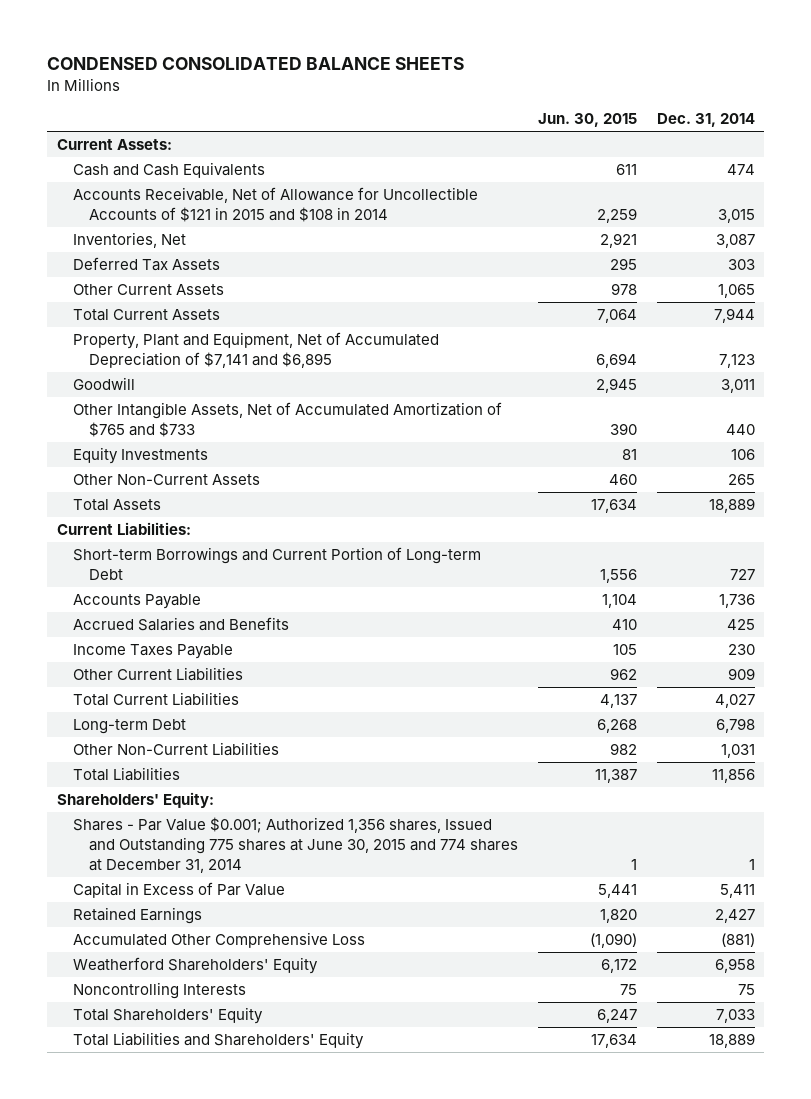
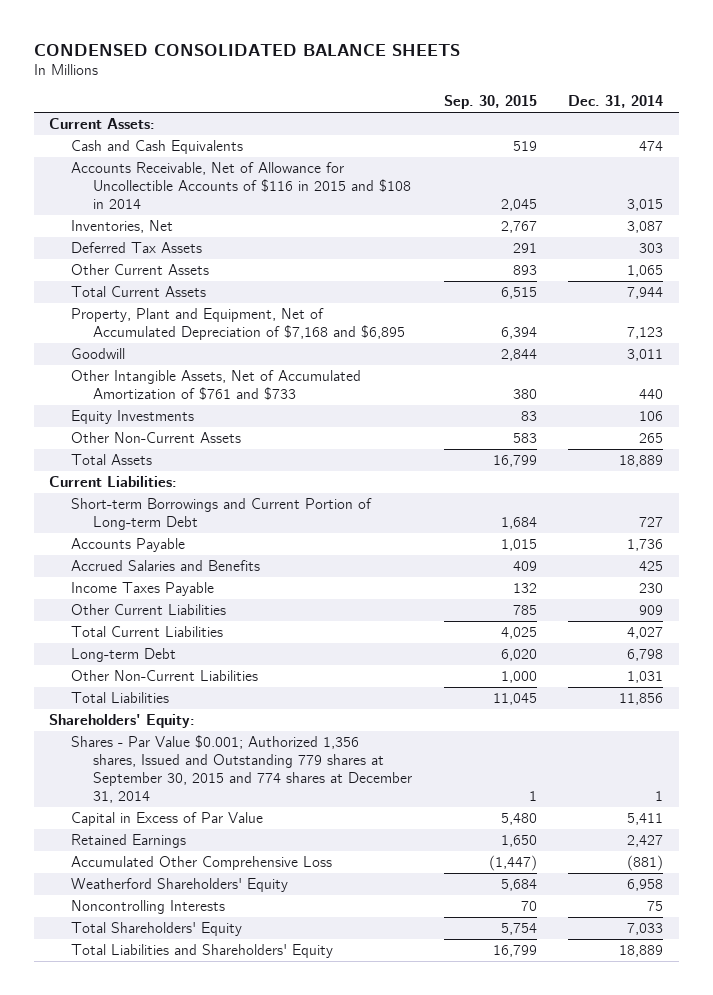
[537,113,637,128] Jun. 30, 2015 -> none
none -> [443,94,537,109] Sep. 30, 2015
[72,187,478,222] Accounts Receivable, Net of Allowance for Uncollectible Accounts of $121 in 2015 and $108 in 2014 -> [71,162,411,210] Accounts Receivable, Net of Allowance for Uncollectible Accounts of $116 in 2015 and $108 in 2014
[72,332,439,368] Property, Plant and Equipment, Net of Accumulated Depreciation of $7,141 and $6,895 -> [71,308,405,341] Property, Plant and Equipment, Net of Accumulated Depreciation of $7,168 and $6,895
[72,402,502,437] Other Intangible Assets, Net of Accumulated Amortization of $765 and $733 -> [71,370,362,401] Other Intangible Assets, Net of Accumulated Amortization of $761 and $733
[72,817,519,873] Shares - Par Value $0.001; Authorized 1,356 shares, Issued and Outstanding 775 shares at June 30, 2015 and 774 shares at December 31, 2014 -> [71,735,412,804] Shares - Par Value $0.001; Authorized 1,356 shares, Issued and Outstanding 779 shares at September 30, 2015 and 774 shares at December 31, 2014

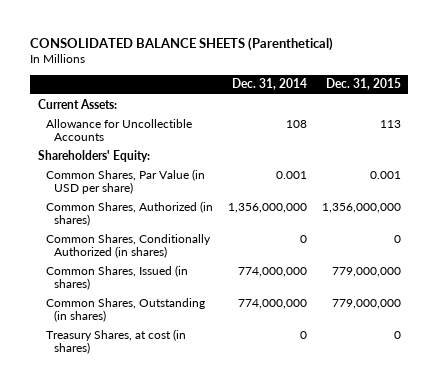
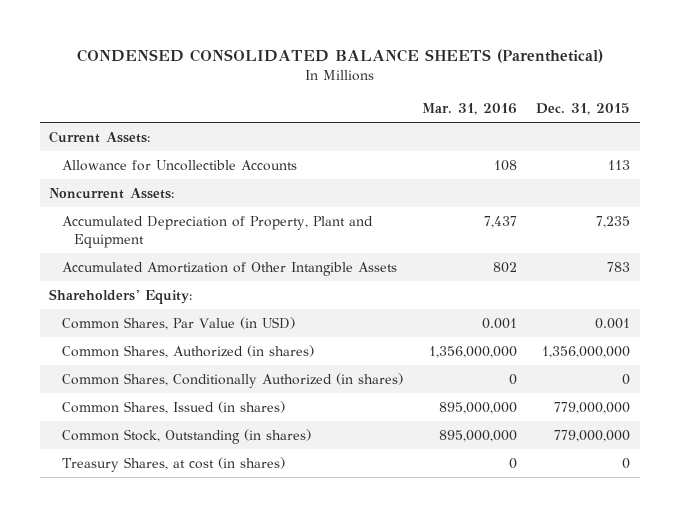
[30,37,334,52] CONSOLIDATED BALANCE SHEETS (Parenthetical) -> [76,49,603,64] CONDENSED CONSOLIDATED BALANCE SHEETS (Parenthetical)
[231,78,307,91] Dec. 31, 2014 -> none
none -> [421,103,517,116] Mar. 31, 2016
none -> [49,187,175,199] Noncurrent Assets:
none -> [61,215,373,248] Accumulated Depreciation of Property, Plant and Equipment
none -> [61,261,397,276] Accumulated Amortization of Other Intangible Assets
[45,168,205,195] Common Shares, Par Value (in USD per share) -> [61,316,295,330] Common Shares, Par Value (in USD)
[45,297,205,323] Common Shares, Outstanding (in shares) -> [61,428,311,444] Common Stock, Outstanding (in shares)

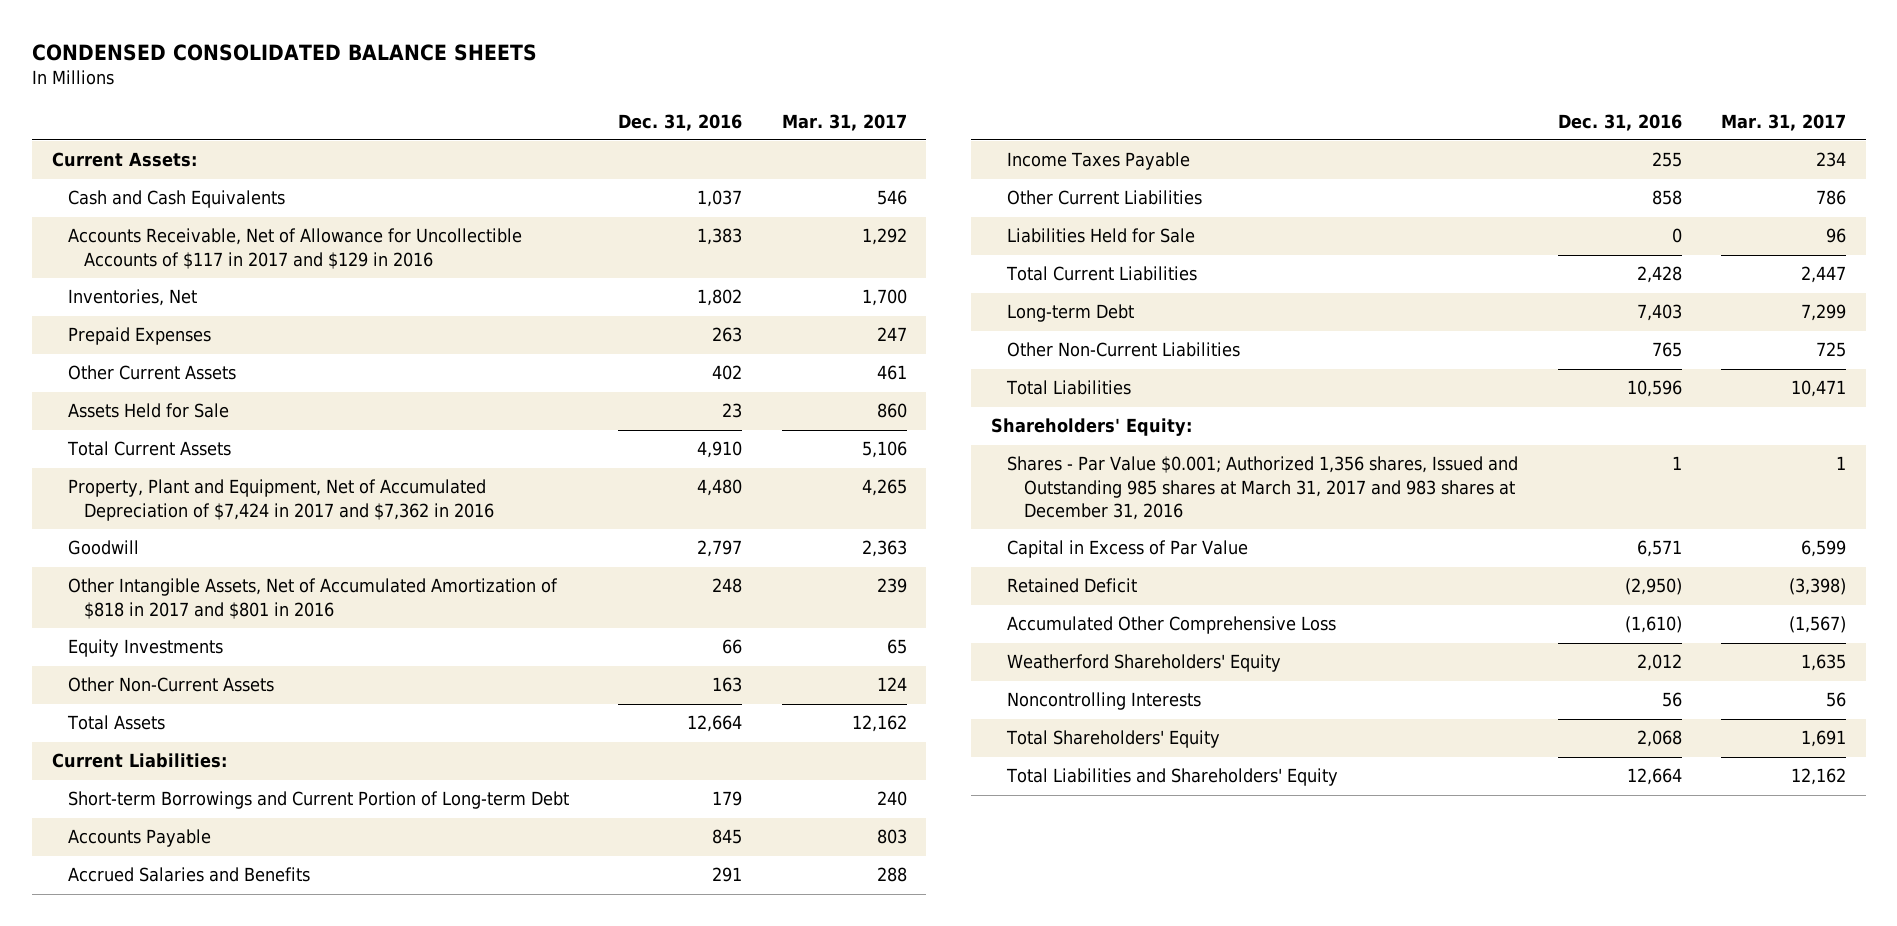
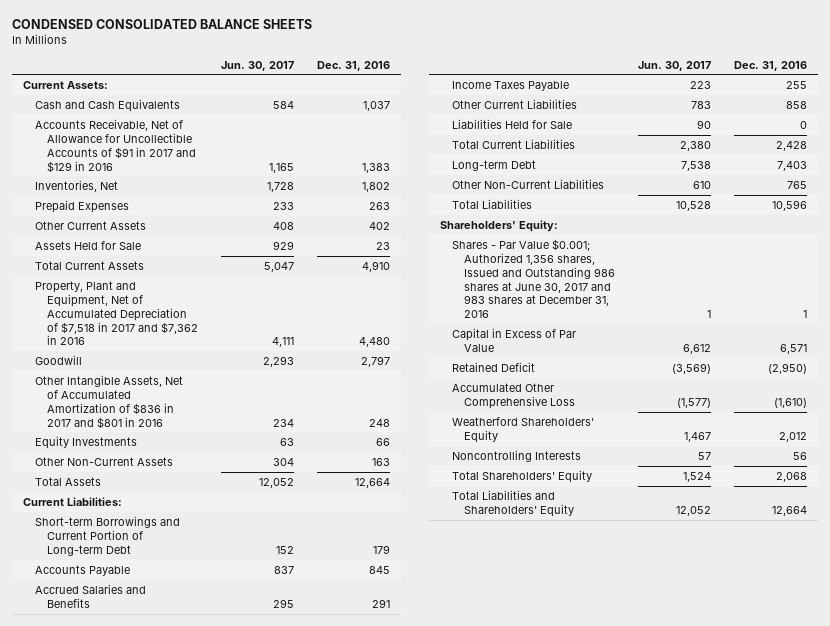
[781,113,907,131] Mar. 31, 2017 -> none
none -> [220,60,294,71] Jun. 30, 2017
[67,228,522,269] Accounts Receivable, Net of Allowance for Uncollectible Accounts of $117 in 2017 and $129 in 2016 -> [35,118,196,173] Accounts Receivable, Net of Allowance for Uncollectible Accounts of $91 in 2017 and $129 in 2016
[67,479,495,521] Property, Plant and Equipment, Net of Accumulated Depreciation of $7,424 in 2017 and $7,362 in 2016 -> [35,280,198,346] Property, Plant and Equipment, Net of Accumulated Depreciation of $7,518 in 2017 and $7,362 in 2016
[67,578,558,619] Other Intangible Assets, Net of Accumulated Amortization of $818 in 2017 and $801 in 2016 -> [35,374,184,429] Other Intangible Assets, Net of Accumulated Amortization of $836 in 2017 and $801 in 2016
[1007,456,1519,521] Shares - Par Value $0.001; Authorized 1,356 shares, Issued and Outstanding 985 shares at March 31, 2017 and 983 shares at December 31, 2016 -> [452,238,615,319] Shares - Par Value $0.001; Authorized 1,356 shares, Issued and Outstanding 986 shares at June 30, 2017 and 983 shares at December 31, 2016

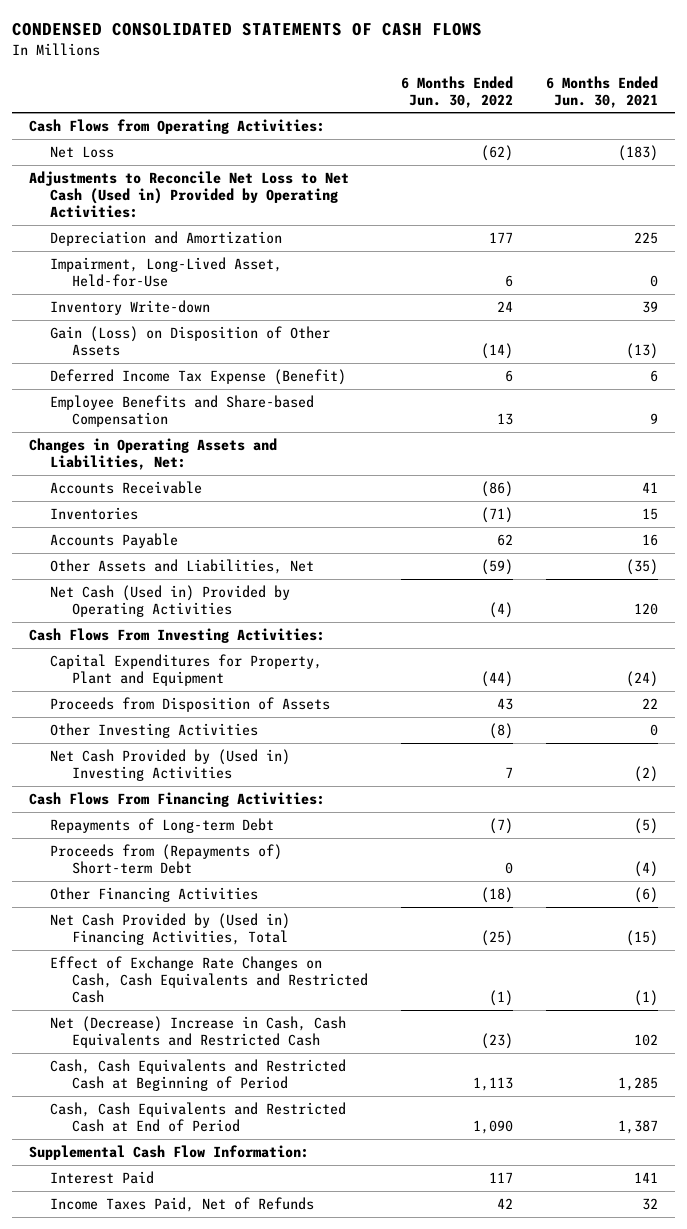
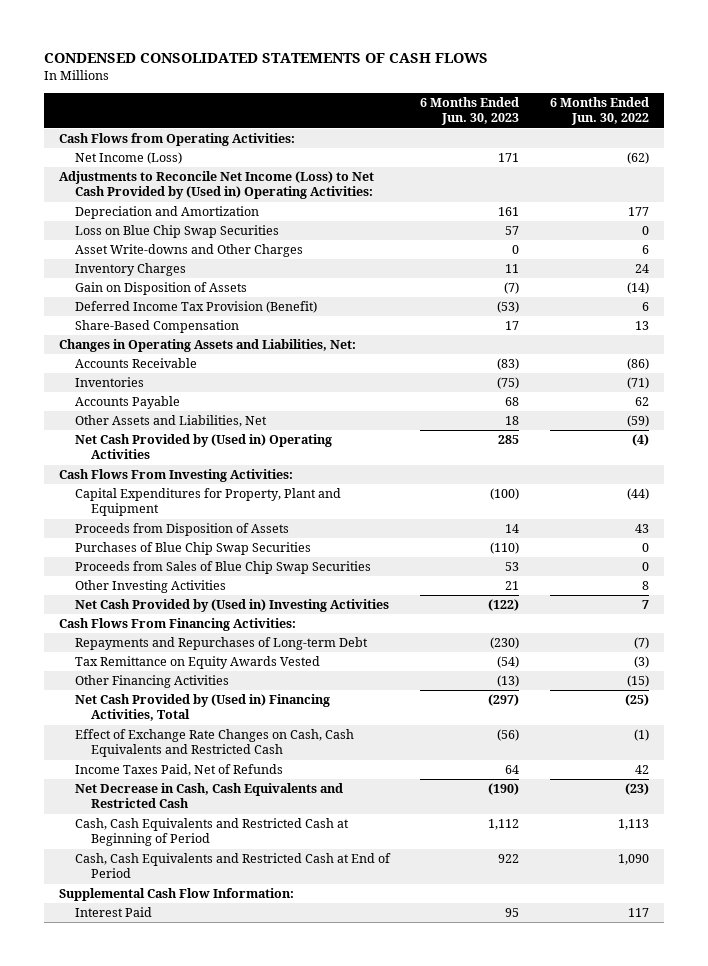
[546,75,659,108] 6 Months Ended Jun. 30, 2021 -> none
none -> [420,97,520,126] 6 Months Ended Jun. 30, 2023
[50,145,115,158] Net Loss -> [75,152,183,165] Net Income (Loss)
[28,170,349,218] Adjustments to Reconcile Net Loss to Net Cash (Used in) Provided by Operating Activities: -> [59,171,375,200] Adjustments to Reconcile Net Income (Loss) to Net Cash Provided by (Used in) Operating Activities:
none -> [75,225,280,239] Loss on Blue Chip Swap Securities
[50,256,283,287] Impairment, Long-Lived Asset, Held-for-Use -> [75,244,304,258] Asset Write-downs and Other Charges
[50,299,211,315] Inventory Write-down -> [75,263,187,277] Inventory Charges
[50,325,331,356] Gain (Loss) on Disposition of Other Assets -> [75,282,248,296] Gain on Disposition of Assets
[50,368,347,385] Deferred Income Tax Expense (Benefit) -> [75,301,318,314] Deferred Income Tax Provision (Benefit)
[50,394,315,427] Employee Benefits and Share-based Compensation -> [75,320,240,334] Share-Based Compensation
[50,584,291,617] Net Cash (Used in) Provided by Operating Activities -> [75,434,333,460] Net Cash Provided by (Used in) Operating Activities
none -> [75,542,312,556] Purchases of Blue Chip Swap Securities
none -> [75,561,372,575] Proceeds from Sales of Blue Chip Swap Securities
[489,722,514,739] (8) -> [641,581,649,591] 8
[50,843,283,874] Proceeds from (Repayments of) Short-term Debt -> none
[50,817,275,833] Repayments of Long-term Debt -> [75,637,369,651] Repayments and Repurchases of Long-term Debt
none -> [75,656,321,670] Tax Remittance on Equity Awards Vested
[481,886,514,903] (18) -> [626,675,649,688] (15)
[50,1196,315,1212] Income Taxes Paid, Net of Refunds -> [75,764,284,777] Income Taxes Paid, Net of Refunds
[50,1015,347,1048] Net (Decrease) Increase in Cash, Cash Equivalents and Restricted Cash -> [75,783,344,809] Net Decrease in Cash, Cash Equivalents and Restricted Cash

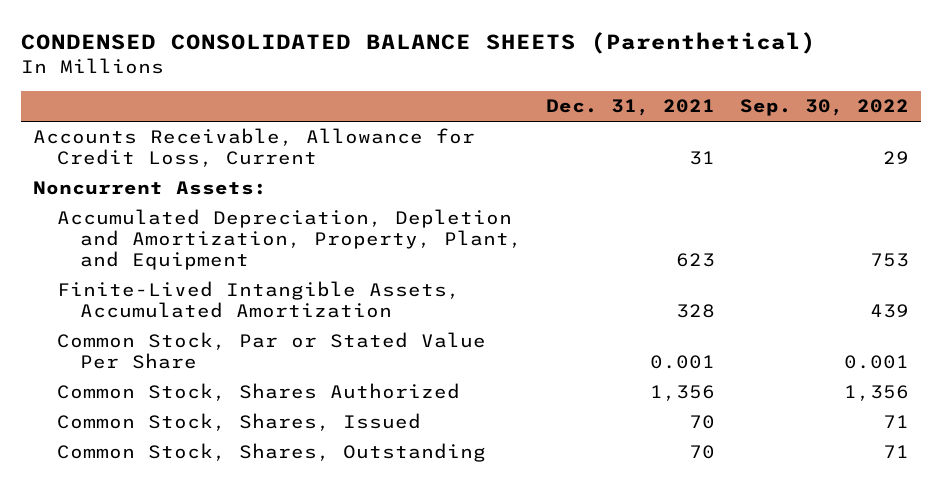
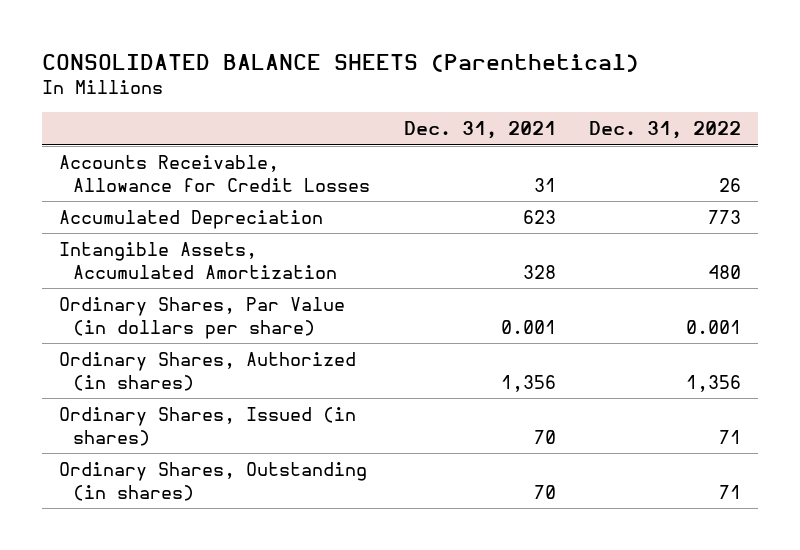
[20,31,816,54] CONDENSED CONSOLIDATED BALANCE SHEETS (Parenthetical) -> [41,53,639,72] CONSOLIDATED BALANCE SHEETS (Parenthetical)
[740,99,910,117] Sep. 30, 2022 -> none
none -> [589,121,742,140] Dec. 31, 2022
[33,181,268,196] Noncurrent Assets: -> none
[33,128,476,168] Accounts Receivable, Allowance for Credit Loss, Current -> [58,155,370,192] Accounts Receivable, Allowance for Credit Losses
[56,209,522,271] Accumulated Depreciation, Depletion and Amortization, Property, Plant, and Equipment -> [58,210,323,230] Accumulated Depreciation
[56,281,460,319] Finite-Lived Intangible Assets, Accumulated Amortization -> [58,242,337,279] Intangible Assets, Accumulated Amortization
[56,332,486,370] Common Stock, Par or Stated Value Per Share -> [58,297,345,339] Ordinary Shares, Par Value (in dollars per share)
[56,383,460,402] Common Stock, Shares Authorized -> [58,352,356,391] Ordinary Shares, Authorized (in shares)
[56,413,421,432] Common Stock, Shares, Issued -> [58,407,356,446] Ordinary Shares, Issued (in shares)
[56,443,486,463] Common Stock, Shares, Outstanding -> [58,462,367,501] Ordinary Shares, Outstanding (in shares)

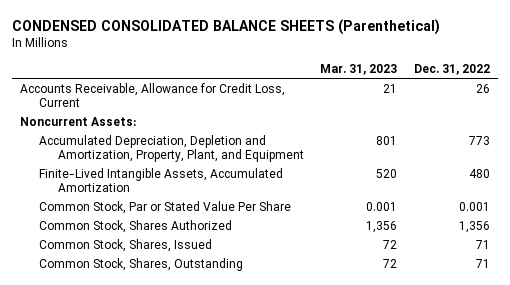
[41,53,639,72] CONSOLIDATED BALANCE SHEETS (Parenthetical) -> [11,18,440,35] CONDENSED CONSOLIDATED BALANCE SHEETS (Parenthetical)
[403,121,556,140] Dec. 31, 2021 -> none
none -> [320,64,398,76] Mar. 31, 2023
[58,155,370,192] Accounts Receivable, Allowance for Credit Losses -> [20,82,286,107] Accounts Receivable, Allowance for Credit Loss, Current
none -> [20,116,137,126] Noncurrent Assets:
[58,210,323,230] Accumulated Depreciation -> [39,134,305,162] Accumulated Depreciation, Depletion and Amortization, Property, Plant, and Equipment
[58,242,337,279] Intangible Assets, Accumulated Amortization -> [39,167,284,192] Finite-Lived Intangible Assets, Accumulated Amortization
[58,297,345,339] Ordinary Shares, Par Value (in dollars per share) -> [39,200,292,214] Common Stock, Par or Stated Value Per Share
[58,352,356,391] Ordinary Shares, Authorized (in shares) -> [39,219,233,233] Common Stock, Shares Authorized
[58,407,356,446] Ordinary Shares, Issued (in shares) -> [39,238,213,252] Common Stock, Shares, Issued
[58,462,367,501] Ordinary Shares, Outstanding (in shares) -> [39,257,244,271] Common Stock, Shares, Outstanding

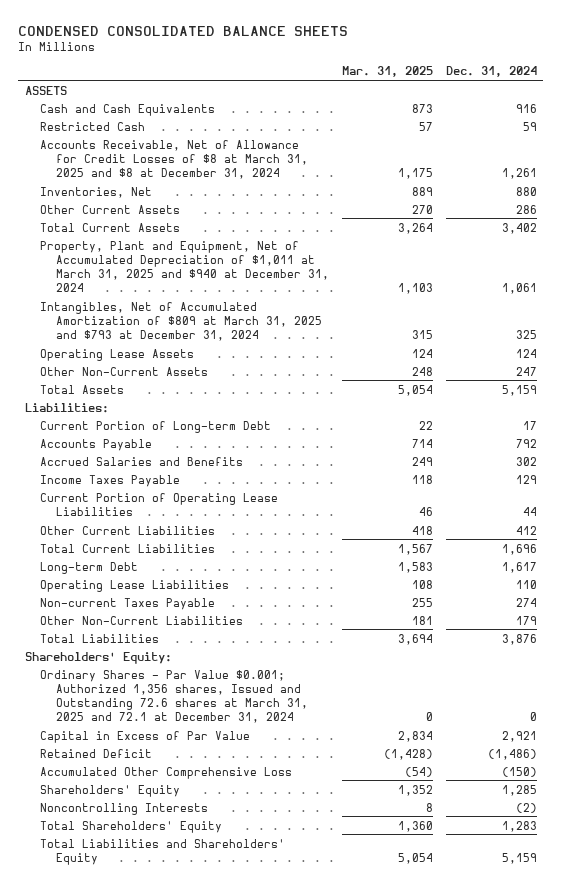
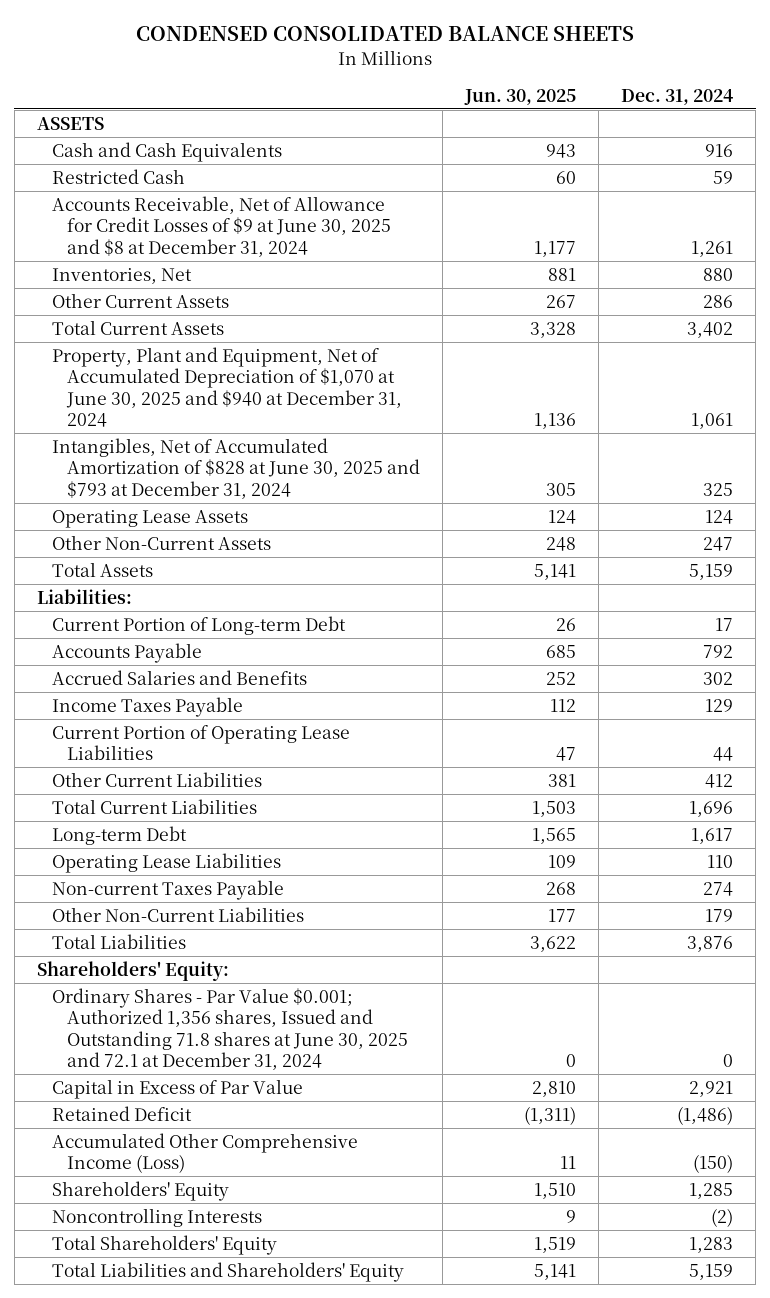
[341,66,433,78] Mar. 31, 2025 -> none
none -> [464,88,577,105] Jun. 30, 2025
[40,139,308,179] Accounts Receivable, Net of Allowance for Credit Losses of $8 at March 31, 2025 and $8 at December 31, 2024 -> [52,195,392,257] Accounts Receivable, Net of Allowance for Credit Losses of $9 at June 30, 2025 and $8 at December 31, 2024
[40,240,329,292] Property, Plant and Equipment, Net of Accumulated Depreciation of $1,011 at March 31, 2025 and $940 at December 31, 2024 -> [52,346,403,428] Property, Plant and Equipment, Net of Accumulated Depreciation of $1,070 at June 30, 2025 and $940 at December 31, 2024
[40,301,322,341] Intangibles, Net of Accumulated Amortization of $809 at March 31, 2025 and $793 at December 31, 2024 -> [52,437,421,499] Intangibles, Net of Accumulated Amortization of $828 at June 30, 2025 and $793 at December 31, 2024
[40,669,308,723] Ordinary Shares - Par Value $0.001; Authorized 1,356 shares, Issued and Outstanding 72.6 shares at March 31, 2025 and 72.1 at December 31, 2024 -> [52,987,409,1071] Ordinary Shares - Par Value $0.001; Authorized 1,356 shares, Issued and Outstanding 71.8 shares at June 30, 2025 and 72.1 at December 31, 2024
[40,766,293,779] Accumulated Other Comprehensive Loss -> [52,1132,359,1174] Accumulated Other Comprehensive Income (Loss)

